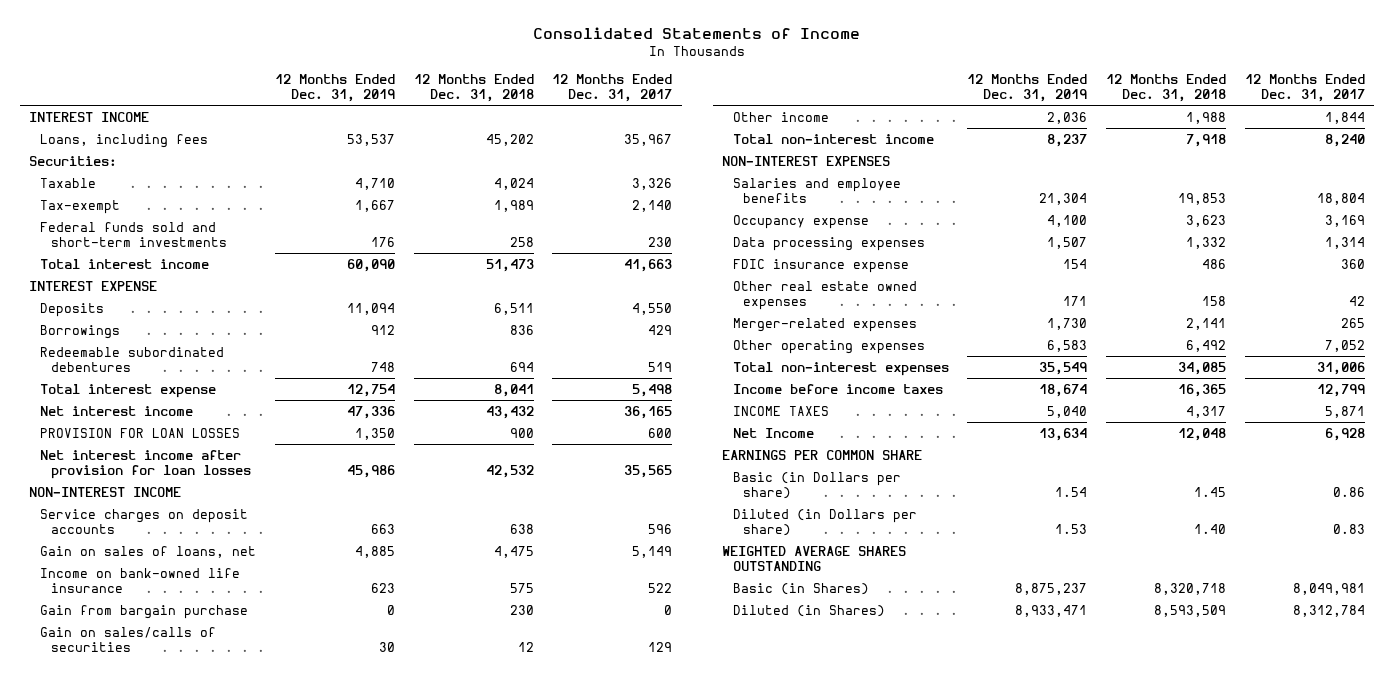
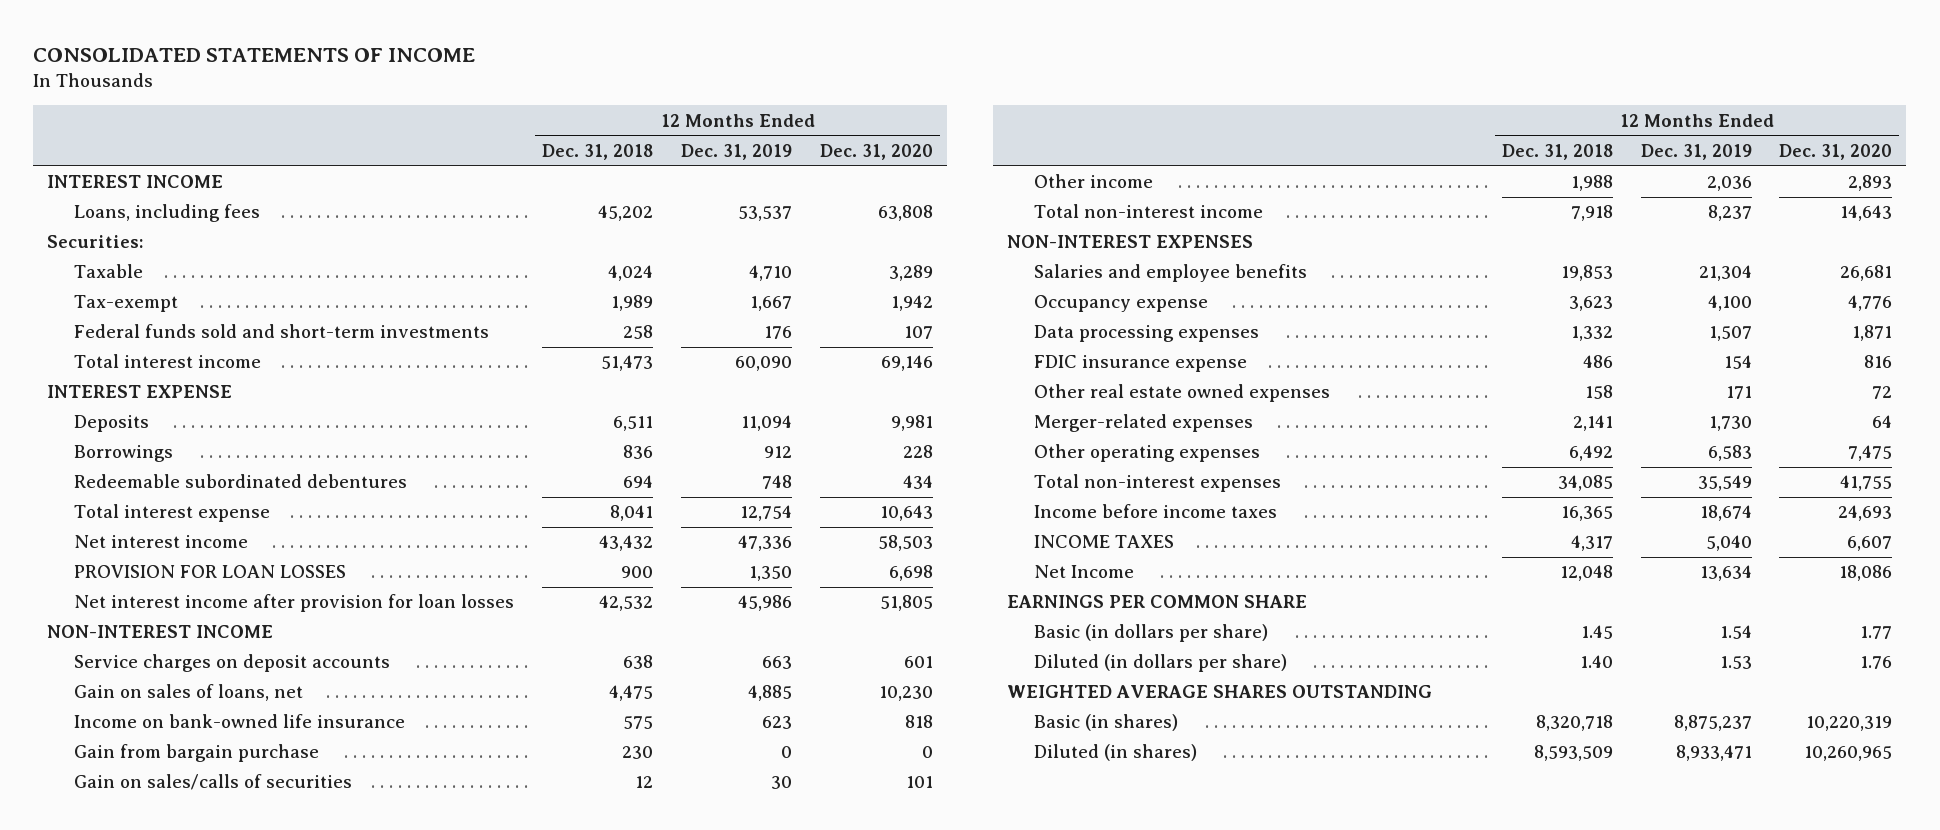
[533,27,861,40] Consolidated Statements of Income -> [33,48,476,63] CONSOLIDATED STATEMENTS OF INCOME
[552,74,673,103] 12 Months Ended Dec. 31, 2017 -> none
none -> [819,143,933,160] Dec. 31, 2020
[732,471,901,499] Basic (in Dollars per share) -> [1033,624,1268,643] Basic (in dollars per share)
[732,508,917,536] Diluted (in Dollars per share) -> [1033,654,1287,673] Diluted (in dollars per share)
[732,582,869,595] Basic (in Shares) -> [1033,714,1178,732] Basic (in shares)
[732,604,885,617] Diluted (in Shares) -> [1033,744,1197,762] Diluted (in shares)

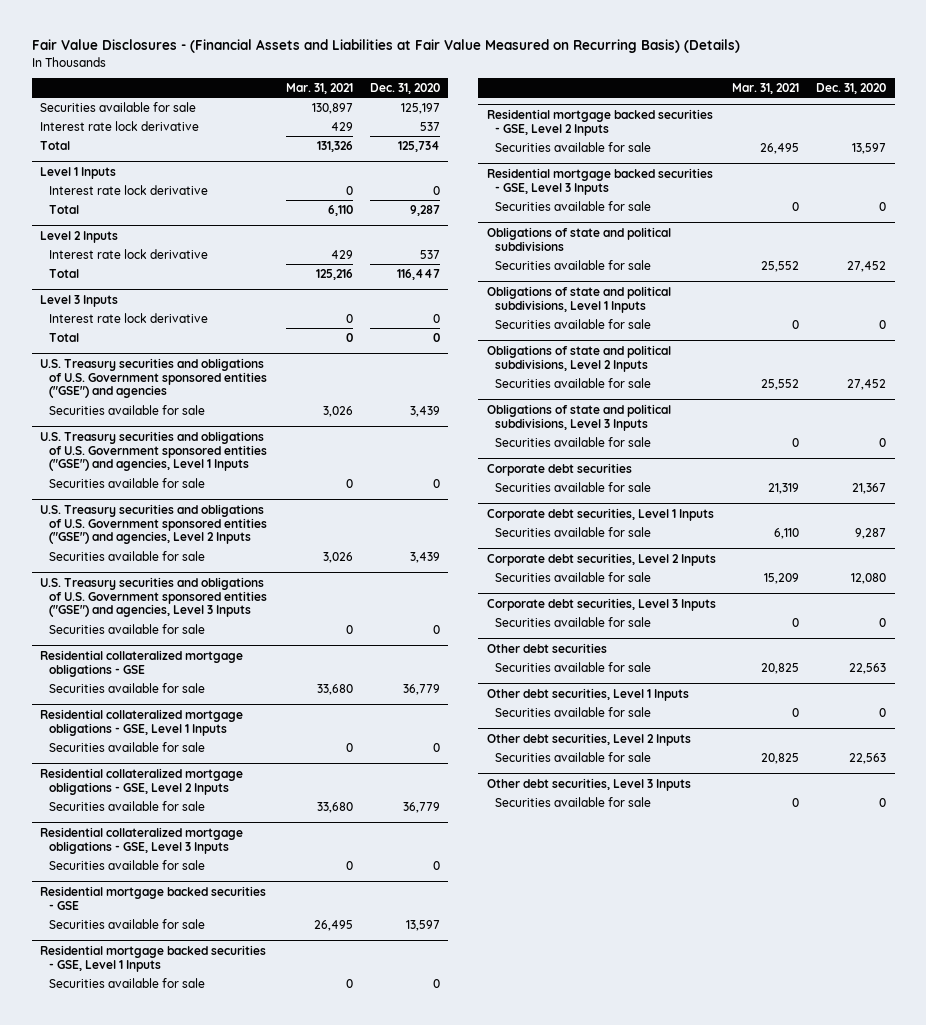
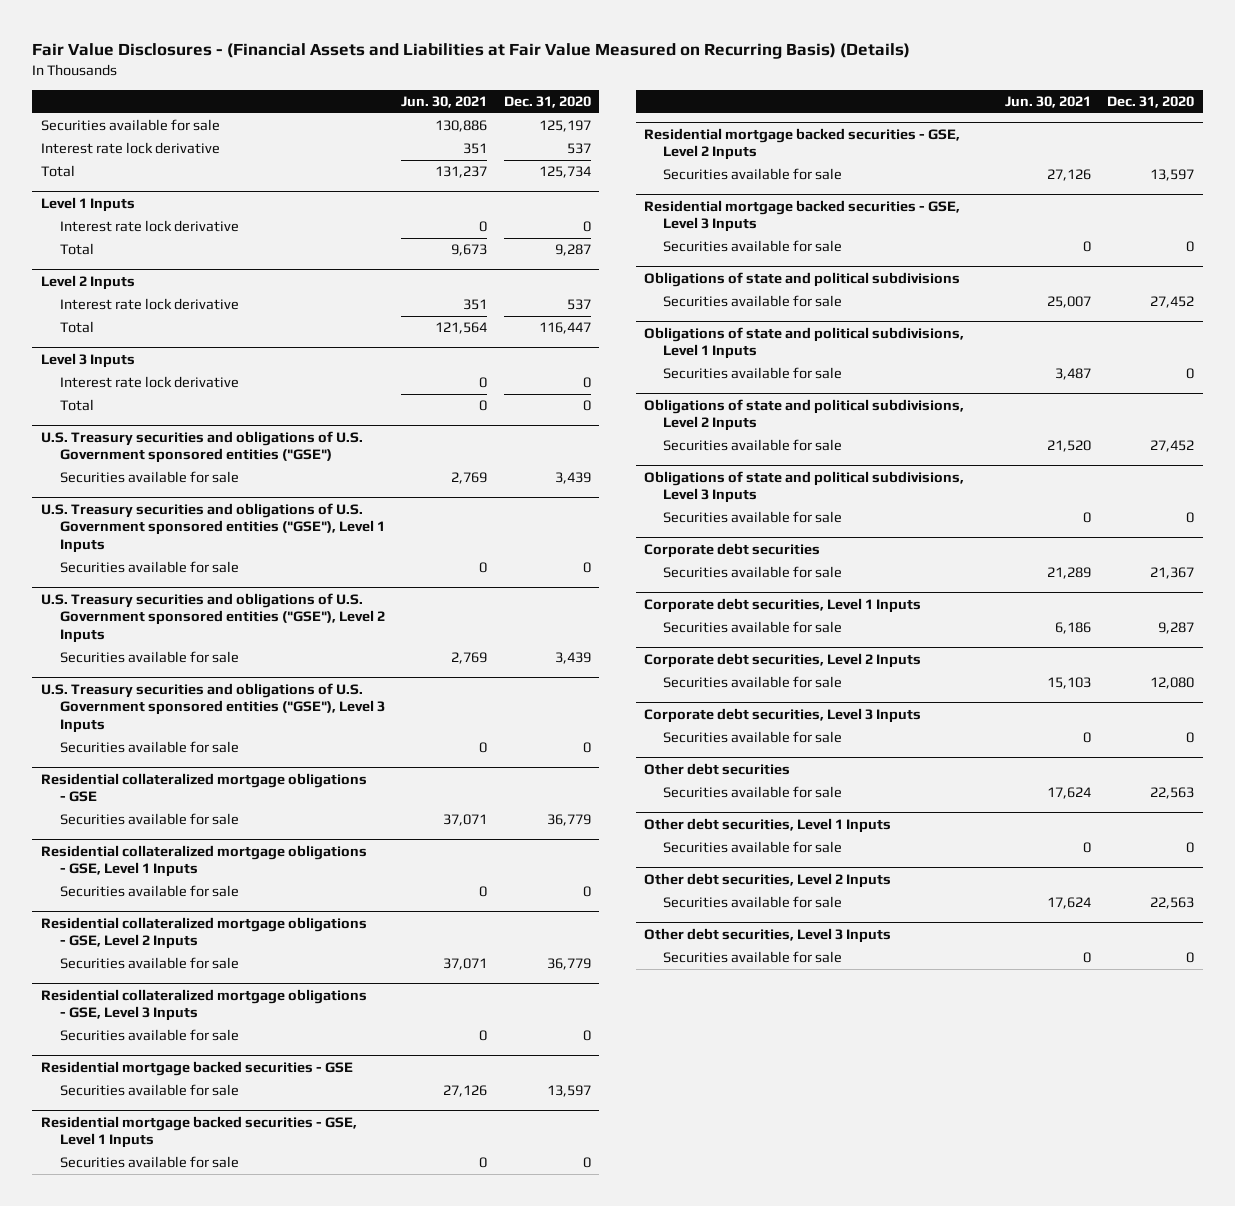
[286,83,354,95] Mar. 31, 2021 -> none
none -> [401,96,488,109] Jun. 30, 2021
[40,357,267,399] U.S. Treasury securities and obligations of U.S. Government sponsored entities ("GSE") and agencies -> [40,430,363,464] U.S. Treasury securities and obligations of U.S. Government sponsored entities ("GSE")
[40,430,267,472] U.S. Treasury securities and obligations of U.S. Government sponsored entities ("GSE") and agencies, Level 1 Inputs -> [40,502,385,553] U.S. Treasury securities and obligations of U.S. Government sponsored entities ("GSE"), Level 1 Inputs
[40,503,267,545] U.S. Treasury securities and obligations of U.S. Government sponsored entities ("GSE") and agencies, Level 2 Inputs -> [40,592,385,643] U.S. Treasury securities and obligations of U.S. Government sponsored entities ("GSE"), Level 2 Inputs
[40,576,267,618] U.S. Treasury securities and obligations of U.S. Government sponsored entities ("GSE") and agencies, Level 3 Inputs -> [40,682,385,733] U.S. Treasury securities and obligations of U.S. Government sponsored entities ("GSE"), Level 3 Inputs

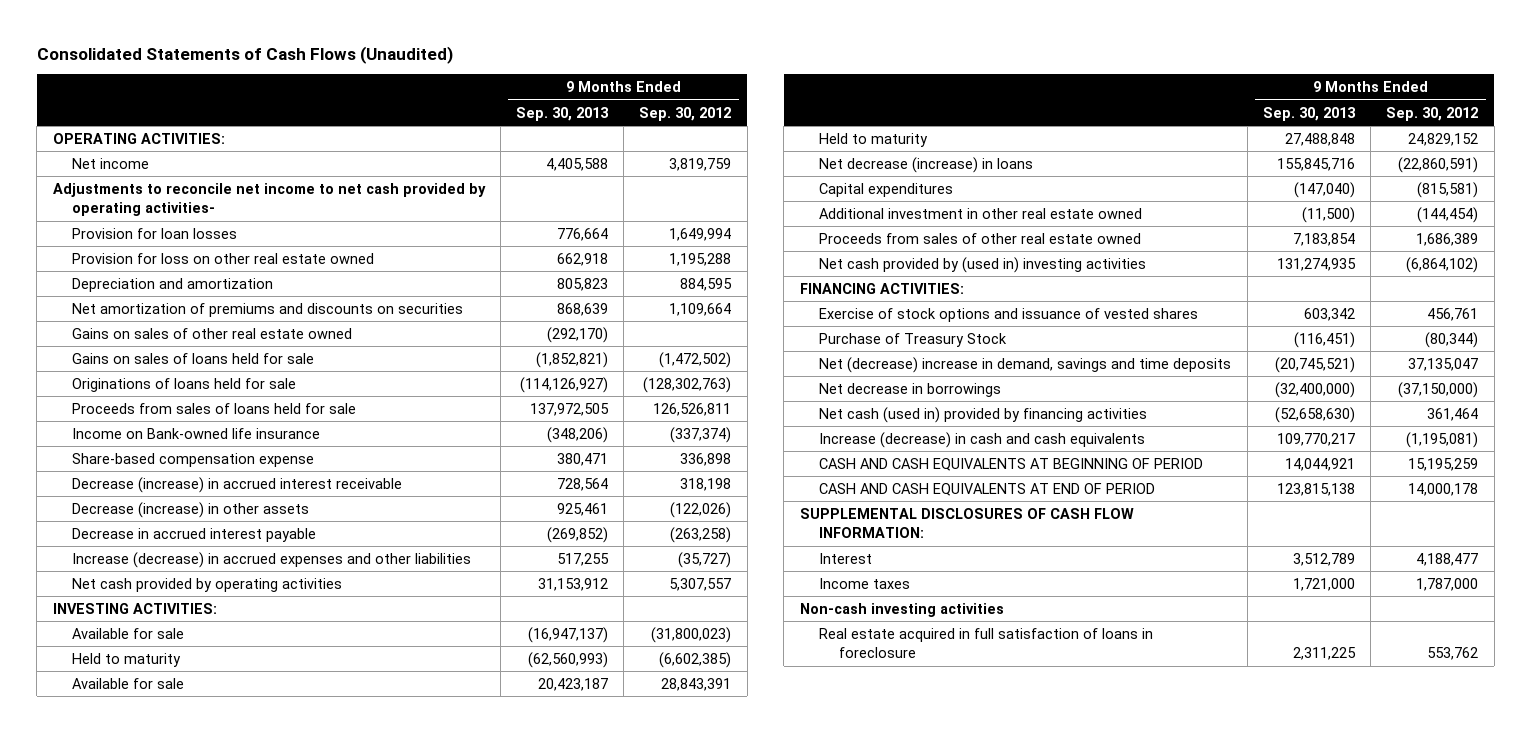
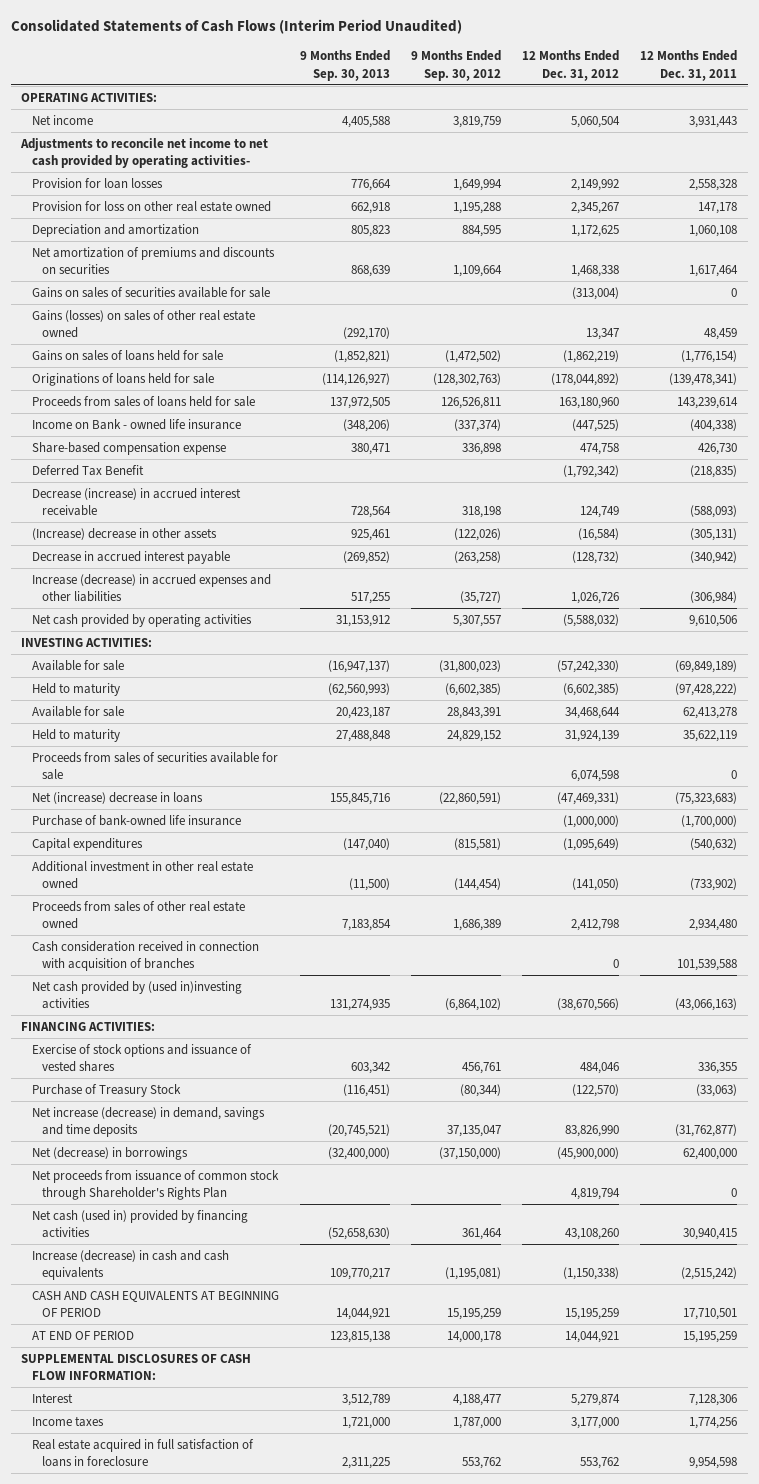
[36,45,453,64] Consolidated Statements of Cash Flows (Unaudited) -> [10,19,462,35] Consolidated Statements of Cash Flows (Interim Period Unaudited)
none -> [522,50,620,81] 12 Months Ended Dec. 31, 2012
none -> [640,50,738,81] 12 Months Ended Dec. 31, 2011
none -> [31,286,270,298] Gains on sales of securities available for sale
[72,327,353,339] Gains on sales of other real estate owned -> [31,309,255,339] Gains (losses) on sales of other real estate owned
[72,427,321,439] Income on Bank-owned life insurance -> [31,418,241,430] Income on Bank - owned life insurance
none -> [31,464,144,476] Deferred Tax Benefit
[72,501,310,518] Decrease (increase) in other assets -> [31,527,217,540] (Increase) decrease in other assets
none -> [31,751,278,781] Proceeds from sales of securities available for sale
[819,156,1034,173] Net decrease (increase) in loans -> [31,791,203,804] Net (increase) decrease in loans
none -> [31,814,241,826] Purchase of bank-owned life insurance
none -> [31,940,259,972] Cash consideration received in connection with acquisition of branches
[819,256,1147,273] Net cash provided by (used in) investing activities -> [31,980,242,1010] Net cash provided by (used in)investing activities
[819,356,1232,373] Net (decrease) increase in demand, savings and time deposits -> [31,1106,265,1138] Net increase (decrease) in demand, savings and time deposits
[819,382,1002,397] Net decrease in borrowings -> [31,1146,188,1160] Net (decrease) in borrowings
none -> [31,1169,279,1201] Net proceeds from issuance of common stock through Shareholder's Rights Plan
[819,482,1156,496] CASH AND CASH EQUIVALENTS AT END OF PERIOD -> [31,1330,134,1340] AT END OF PERIOD
[799,602,1004,617] Non-cash investing activities -> none

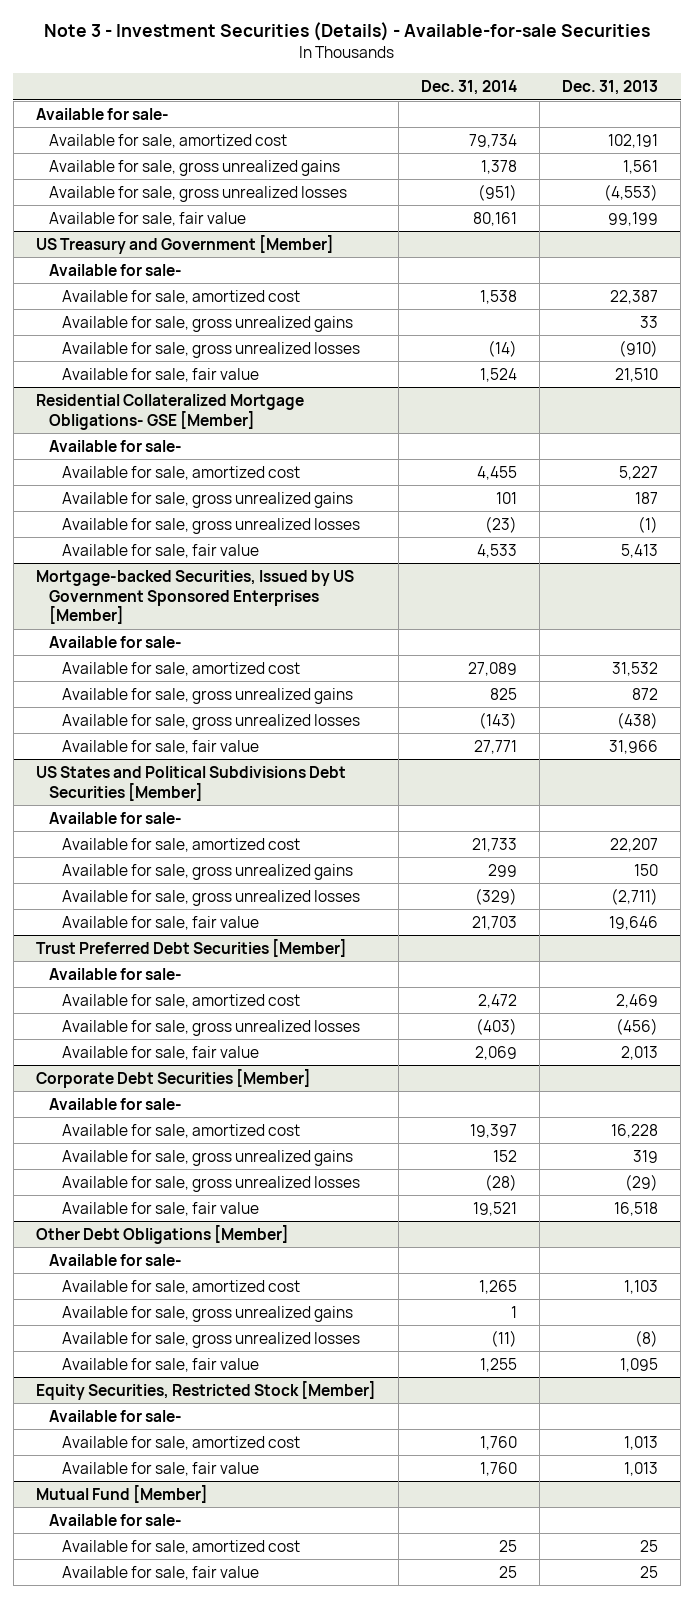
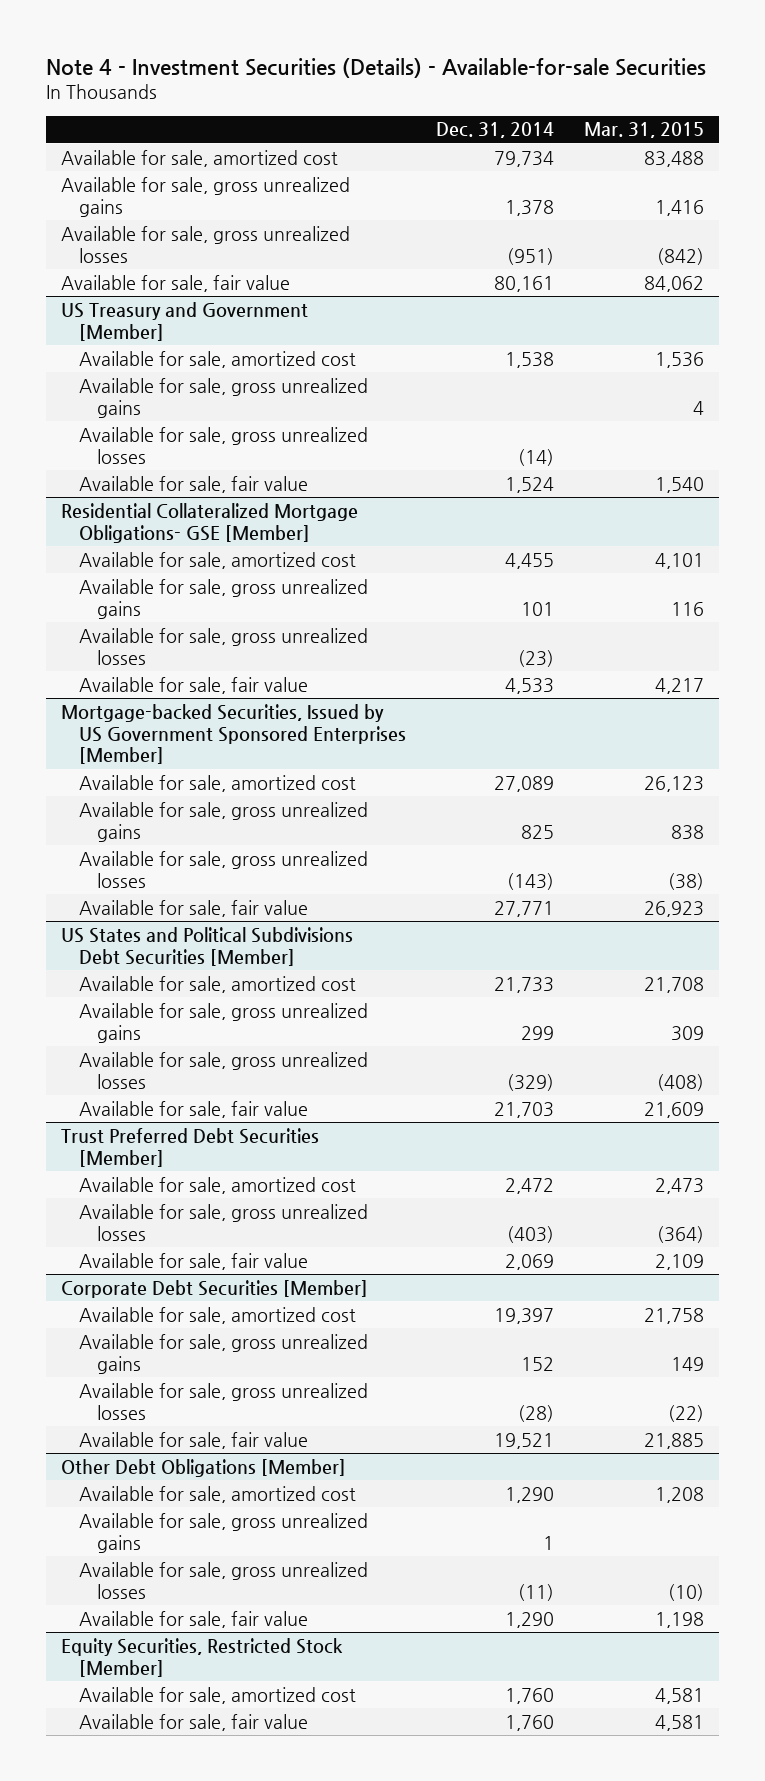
[44,22,651,42] Note 3 - Investment Securities (Details) - Available-for-sale Securities -> [45,57,706,78] Note 4 - Investment Securities (Details) - Available-for-sale Securities
[562,79,659,95] Dec. 31, 2013 -> none
none -> [583,122,704,139] Mar. 31, 2015
[35,107,169,120] Available for sale- -> none
[49,263,183,276] Available for sale- -> none
[49,439,183,452] Available for sale- -> none
[49,635,183,648] Available for sale- -> none
[49,811,183,824] Available for sale- -> none
[49,967,183,980] Available for sale- -> none
[49,1097,183,1110] Available for sale- -> none
[49,1253,183,1266] Available for sale- -> none
[479,1279,518,1294] 1,265 -> [504,1486,554,1503] 1,290
[480,1357,518,1372] 1,255 -> [504,1611,554,1628] 1,290
[49,1409,183,1422] Available for sale- -> none
[35,1484,208,1503] Mutual Fund [Member] -> none
[49,1513,183,1526] Available for sale- -> none
[62,1539,301,1554] Available for sale, amortized cost -> none
[62,1565,260,1580] Available for sale, fair value -> none

